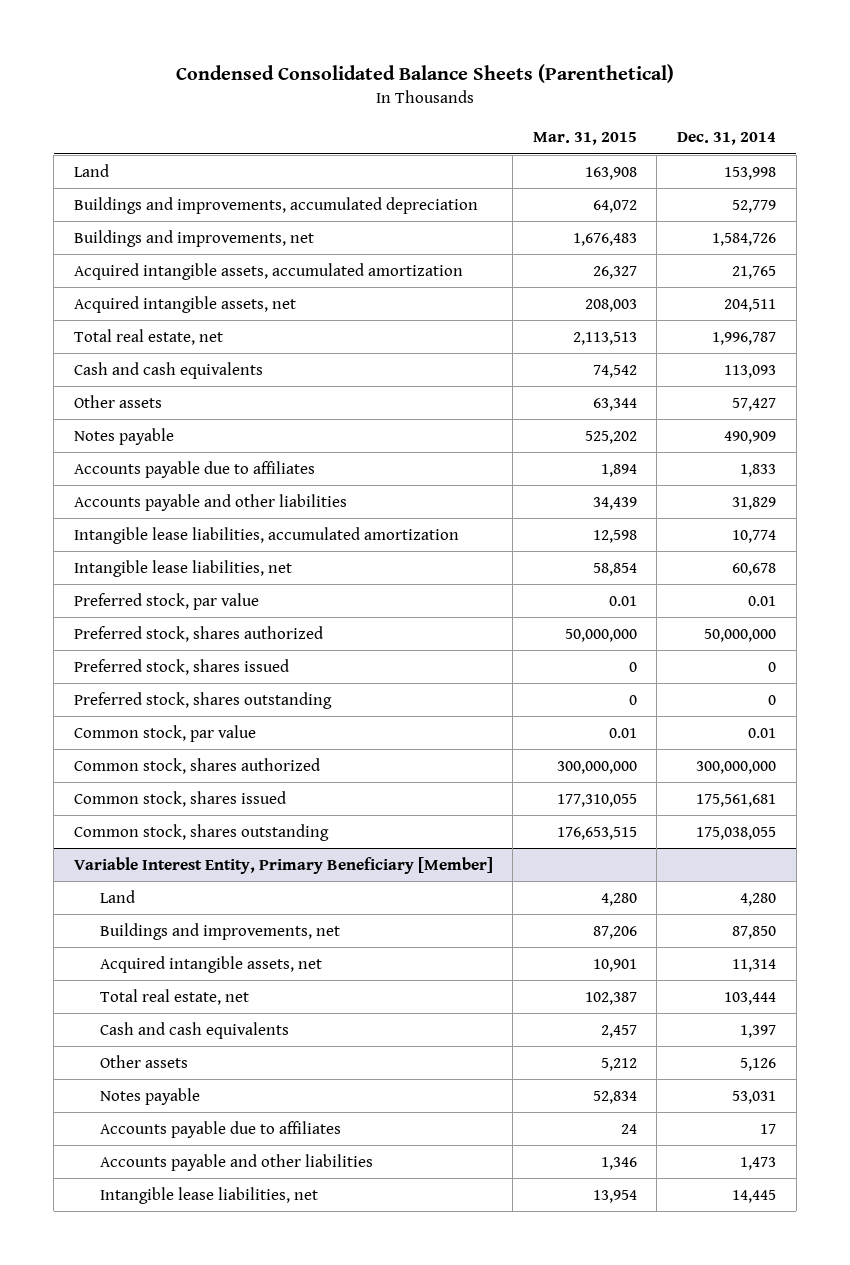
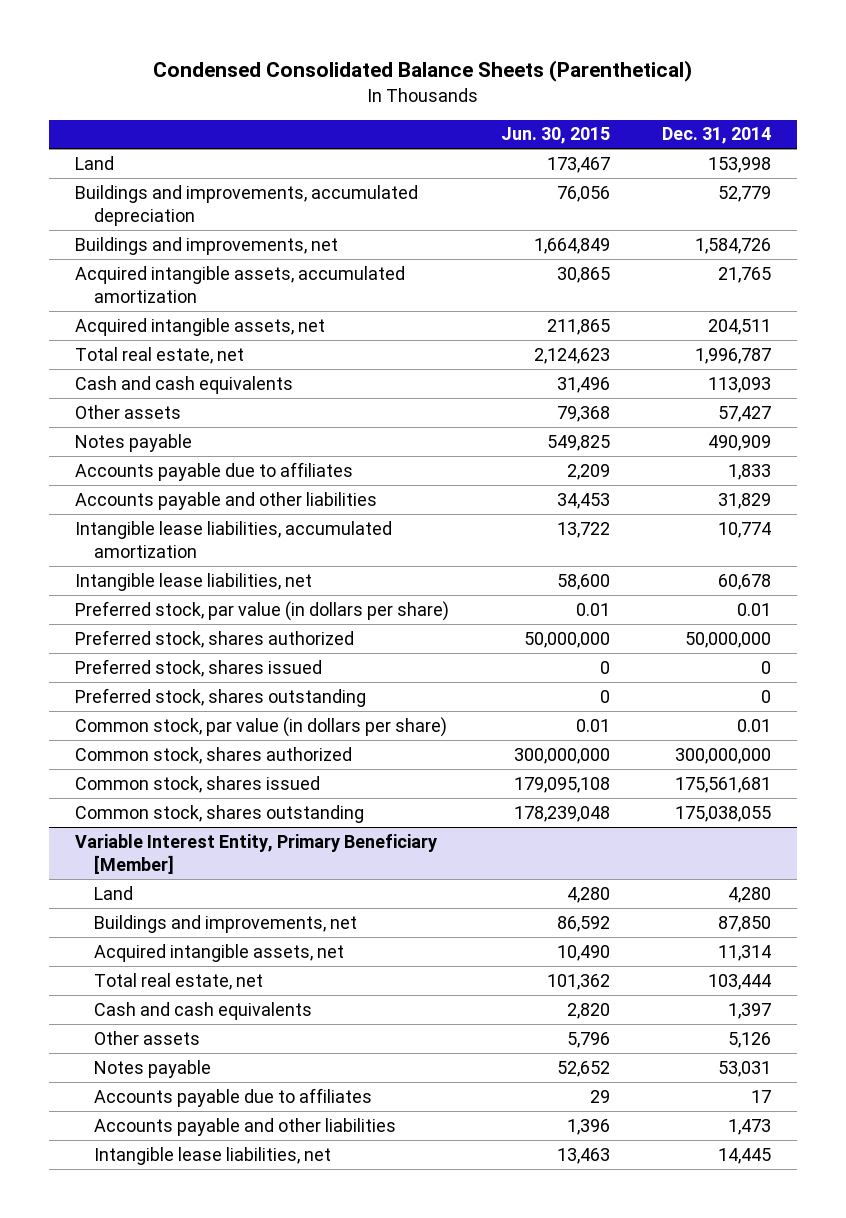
[532,132,637,146] Mar. 31, 2015 -> none
none -> [500,127,610,145] Jun. 30, 2015
[73,592,259,610] Preferred stock, par value -> [74,600,449,621] Preferred stock, par value (in dollars per share)
[73,724,256,742] Common stock, par value -> [74,716,447,737] Common stock, par value (in dollars per share)

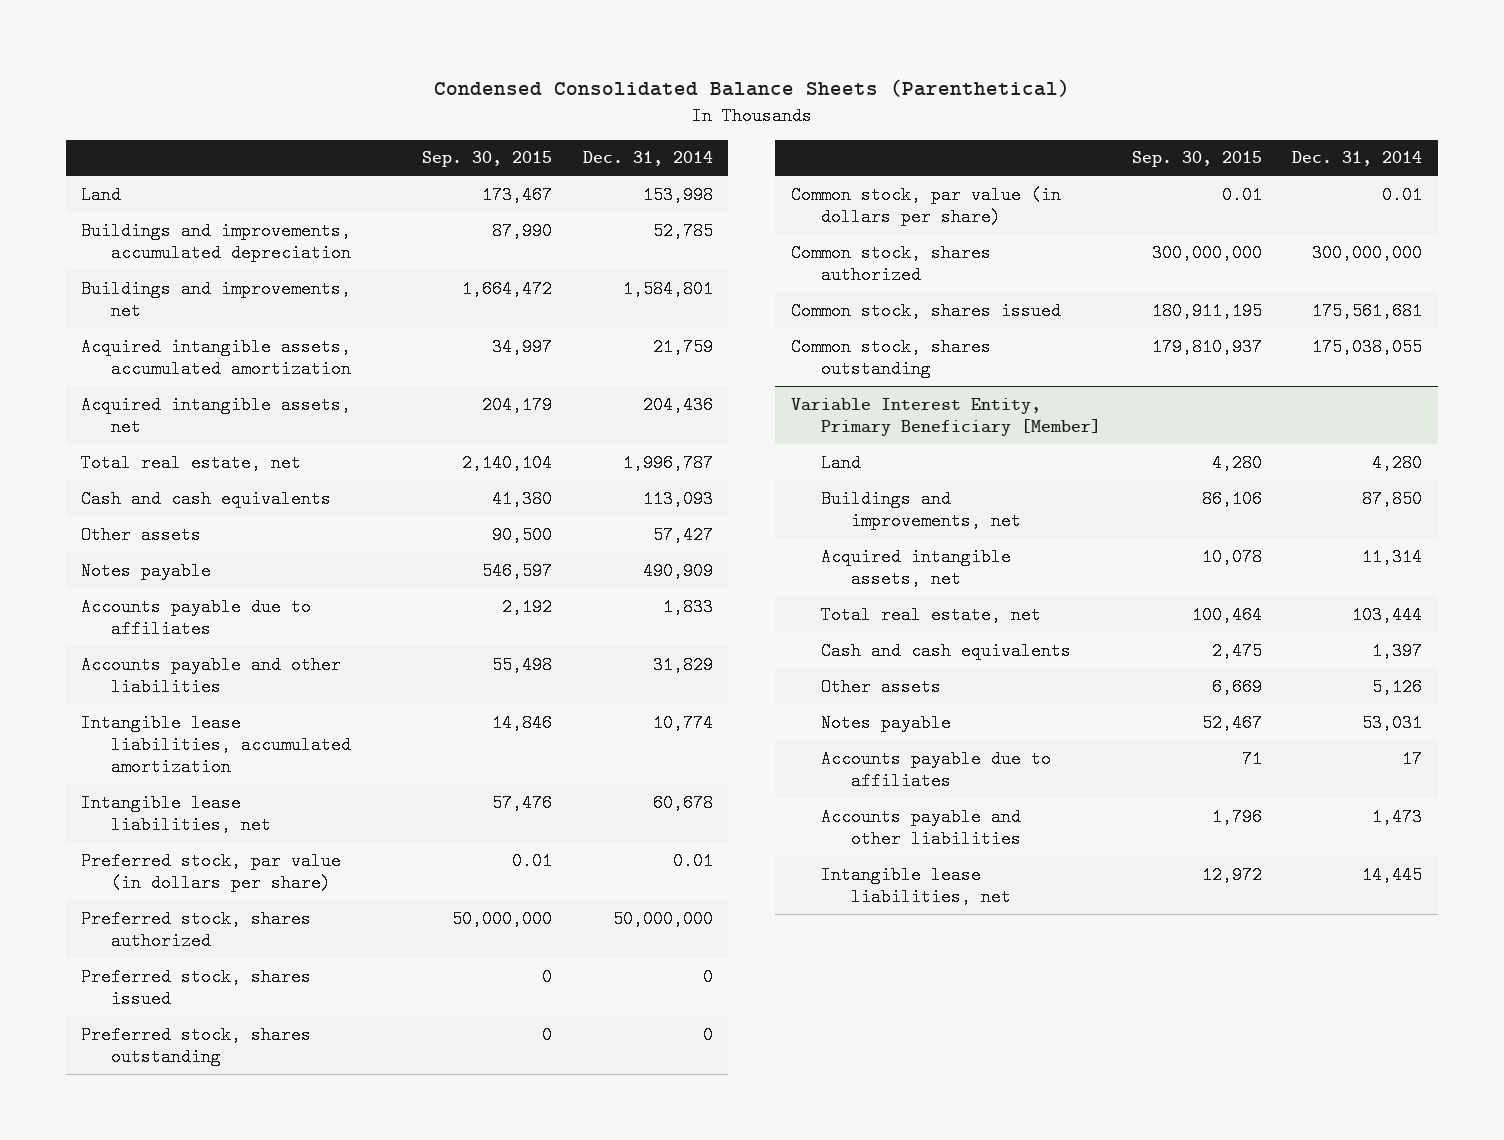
[500,127,610,145] Jun. 30, 2015 -> none
none -> [422,151,553,168] Sep. 30, 2015
[717,185,771,202] 52,779 -> [652,221,713,240] 52,785
[694,237,771,254] 1,584,726 -> [622,279,713,298] 1,584,801
[717,266,771,283] 21,765 -> [652,337,713,356] 21,759
[707,318,771,335] 204,511 -> [642,395,713,414] 204,436

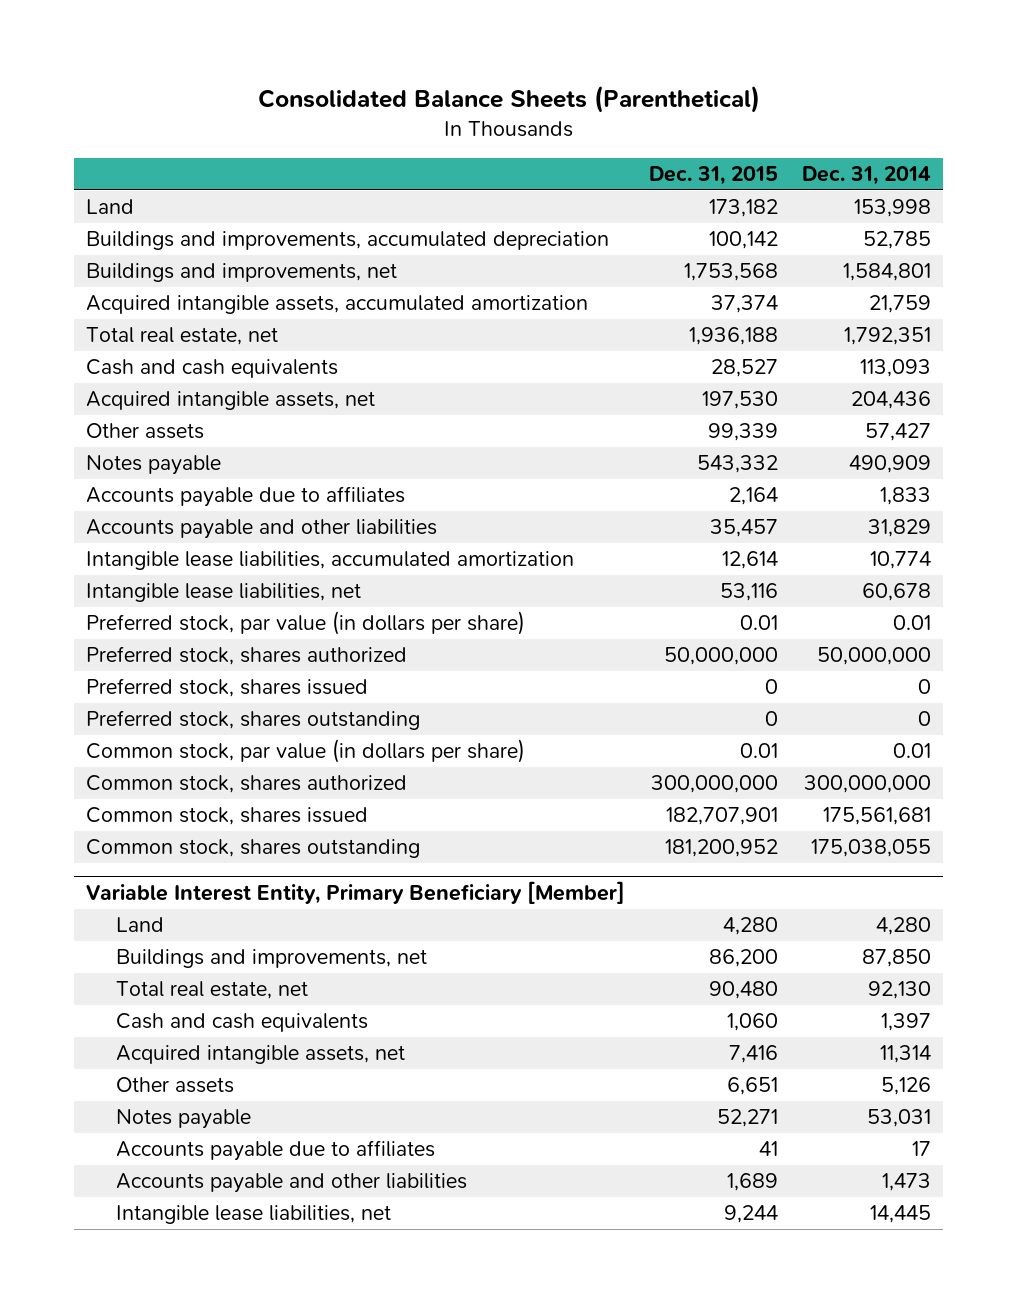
[433,79,1070,98] Condensed Consolidated Balance Sheets (Parenthetical) -> [257,85,760,114] Consolidated Balance Sheets (Parenthetical)
[422,151,553,168] Sep. 30, 2015 -> none
none -> [649,166,779,186] Dec. 31, 2015
[622,453,713,472] 1,996,787 -> [844,327,932,346] 1,792,351
[81,395,352,436] Acquired intangible assets, net -> [86,391,376,411] Acquired intangible assets, net
[1352,605,1423,624] 103,444 -> [868,981,932,1000] 92,130
[820,547,1011,588] Acquired intangible assets, net -> [116,1045,406,1065] Acquired intangible assets, net

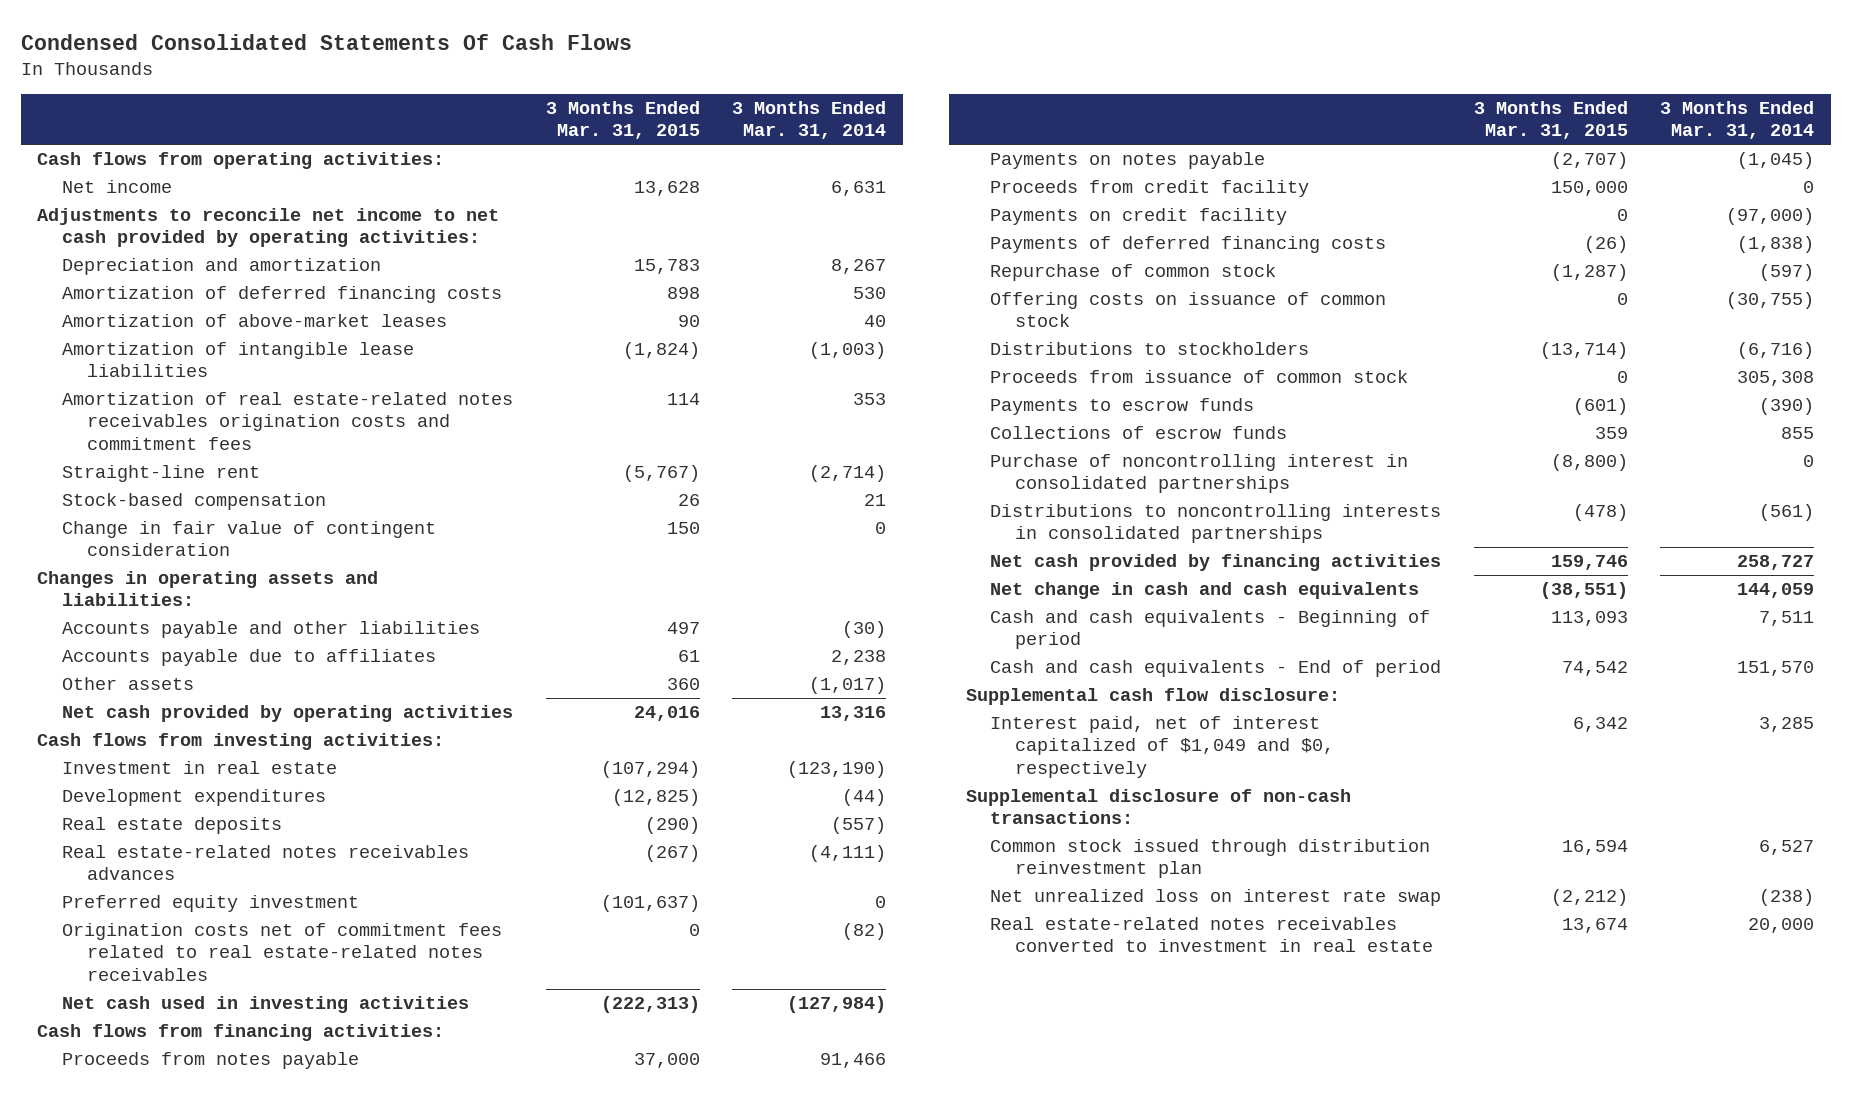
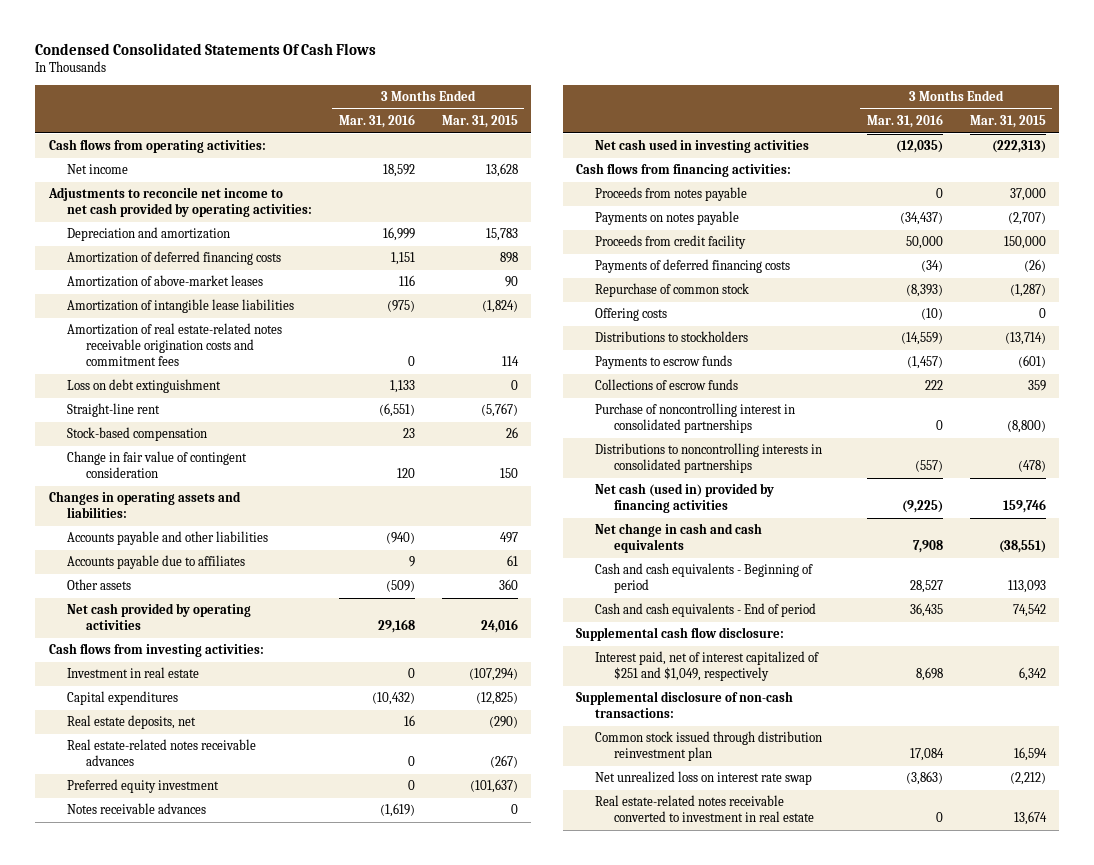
[732,101,887,140] 3 Months Ended Mar. 31, 2014 -> none
none -> [338,114,415,129] Mar. 31, 2016
[62,392,514,450] Amortization of real estate-related notes receivables origination costs and commitment fees -> [67,323,283,366] Amortization of real estate-related notes receivable origination costs and commitment fees
none -> [67,379,222,394] Loss on debt extinguishment
[62,789,327,807] Development expenditures -> [67,691,179,706] Capital expenditures
[62,817,283,835] Real estate deposits -> [67,715,197,730] Real estate deposits, net
[62,845,470,881] Real estate-related notes receivables advances -> [67,739,257,767] Real estate-related notes receivable advances
[62,923,503,981] Origination costs net of commitment fees related to real estate-related notes receivables -> none
none -> [67,803,207,815] Notes receivable advances
[990,208,1288,226] Payments on credit facility -> none
[990,292,1387,328] Offering costs on issuance of common stock -> [594,308,667,322] Offering costs
[990,370,1409,384] Proceeds from issuance of common stock -> none
[990,554,1442,572] Net cash provided by financing activities -> [594,483,774,514] Net cash (used in) provided by financing activities
[990,716,1335,778] Interest paid, net of interest capitalized of $1,049 and $0, respectively -> [594,651,819,682] Interest paid, net of interest capitalized of $251 and $1,049, respectively
[990,917,1434,953] Real estate-related notes receivables converted to investment in real estate -> [594,795,814,823] Real estate-related notes receivable converted to investment in real estate

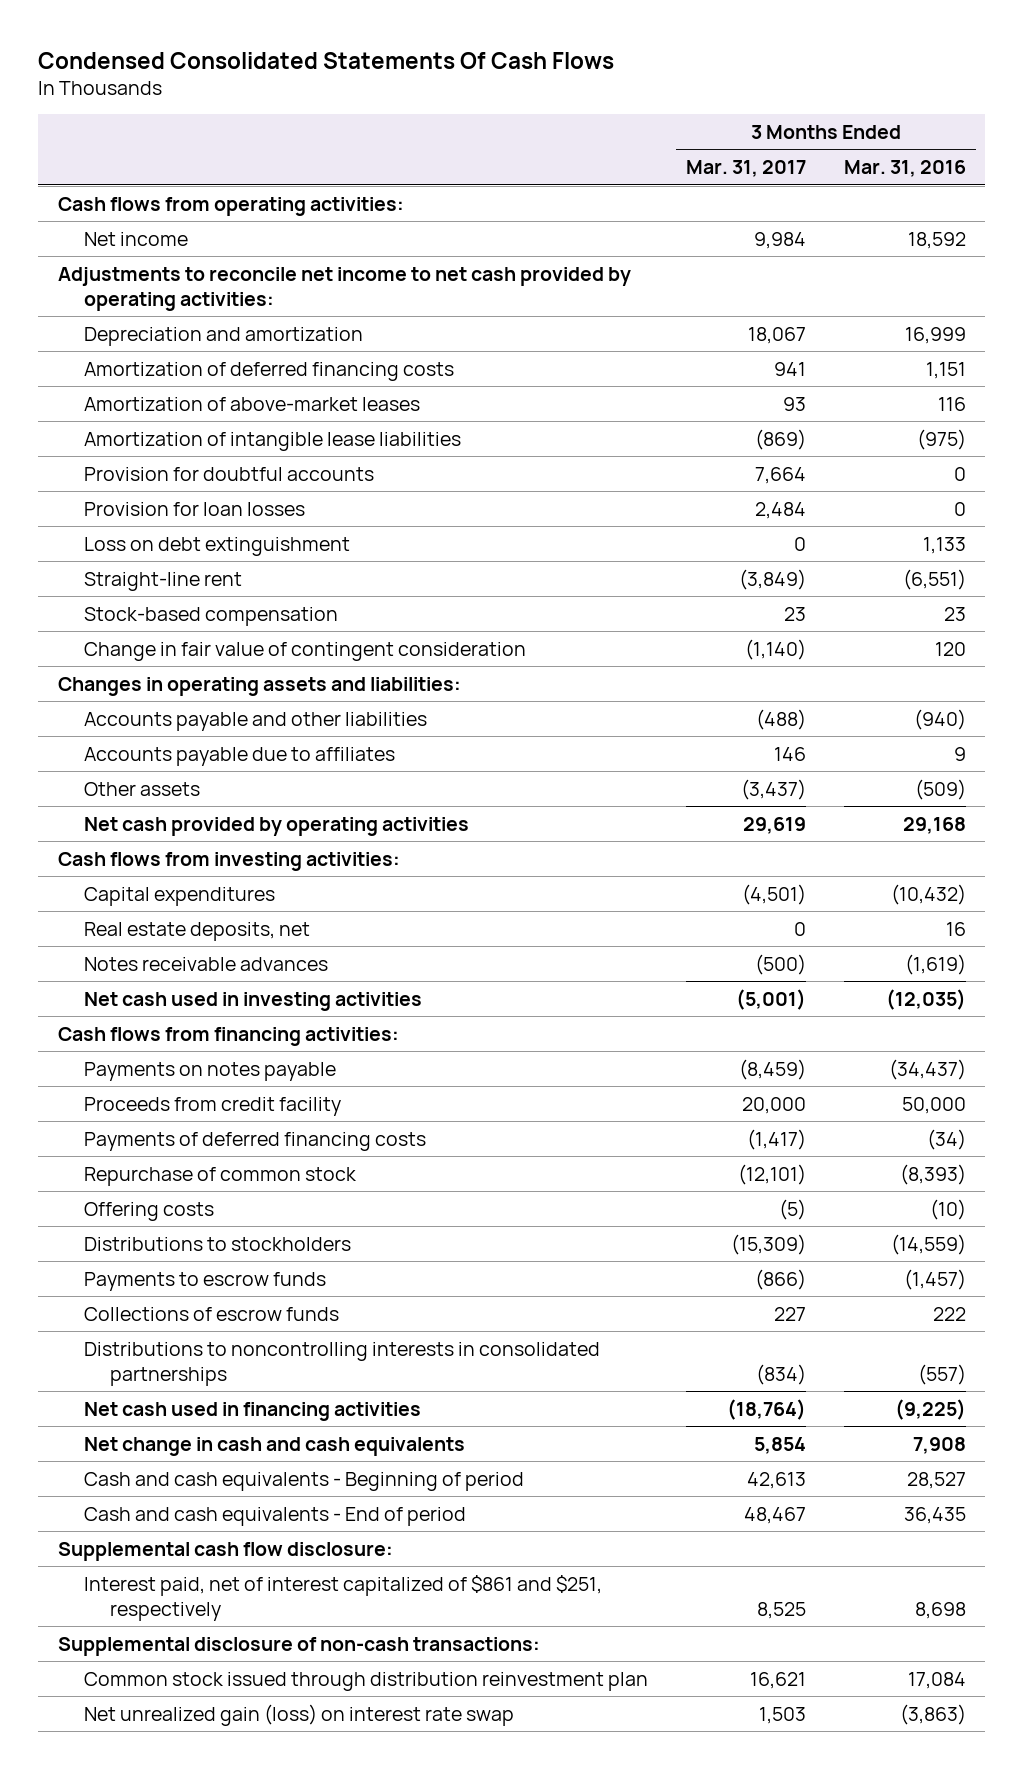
[441,115,518,129] Mar. 31, 2015 -> none
none -> [685,160,806,178] Mar. 31, 2017
[67,323,283,366] Amortization of real estate-related notes receivable origination costs and commitment fees -> none
none -> [83,466,374,481] Provision for doubtful accounts
none -> [83,501,305,516] Provision for loan losses
[67,667,200,679] Investment in real estate -> none
[67,739,257,767] Real estate-related notes receivable advances -> none
[67,779,220,794] Preferred equity investment -> none
[594,187,747,202] Proceeds from notes payable -> none
[594,403,795,434] Purchase of noncontrolling interest in consolidated partnerships -> none
[594,483,774,514] Net cash (used in) provided by financing activities -> [83,1401,421,1421] Net cash used in financing activities
[594,651,819,682] Interest paid, net of interest capitalized of $251 and $1,049, respectively -> [83,1574,602,1621] Interest paid, net of interest capitalized of $861 and $251, respectively
[594,795,814,823] Real estate-related notes receivable converted to investment in real estate -> none
[594,771,812,786] Net unrealized loss on interest rate swap -> [83,1703,514,1726] Net unrealized gain (loss) on interest rate swap

